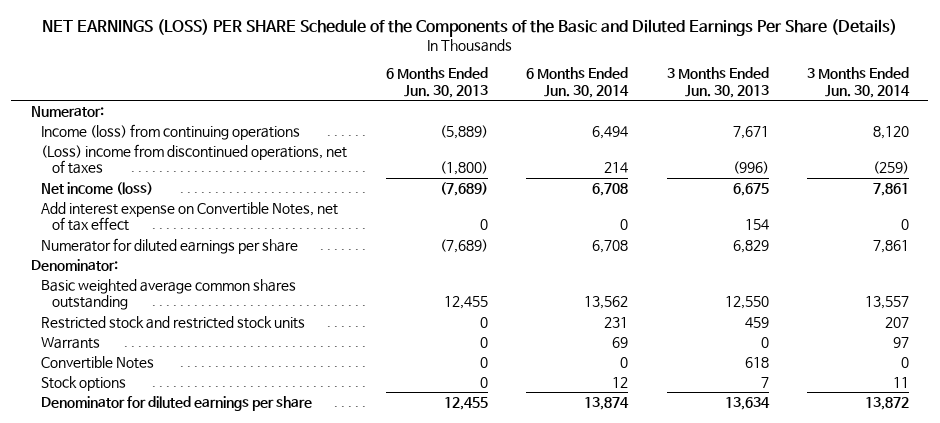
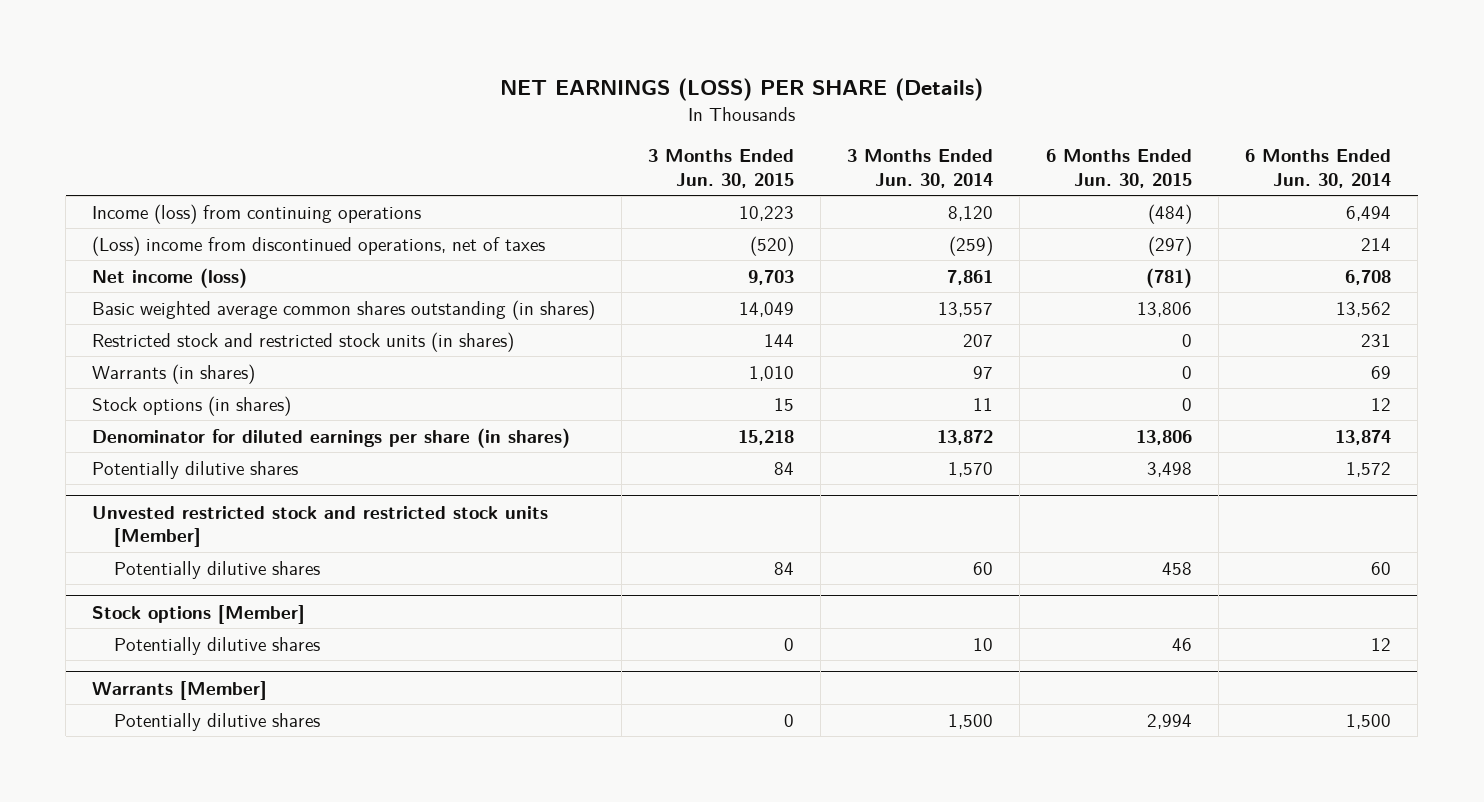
[41,19,897,38] NET EARNINGS (LOSS) PER SHARE Schedule of the Components of the Basic and Diluted Earnings Per Share (Details) -> [499,78,983,102] NET EARNINGS (LOSS) PER SHARE (Details)
[385,67,488,98] 6 Months Ended Jun. 30, 2013 -> none
[666,67,769,98] 3 Months Ended Jun. 30, 2013 -> none
none -> [648,149,795,188] 3 Months Ended Jun. 30, 2015
none -> [1046,149,1193,188] 6 Months Ended Jun. 30, 2015
[30,106,104,118] Numerator: -> none
[41,202,339,232] Add interest expense on Convertible Notes, net of tax effect -> none
[41,238,299,255] Numerator for diluted earnings per share -> none
[30,259,118,272] Denominator: -> none
[41,356,155,370] Convertible Notes -> none
[41,279,297,311] Basic weighted average common shares outstanding -> [92,299,596,320] Basic weighted average common shares outstanding (in shares)
[41,316,306,330] Restricted stock and restricted stock units -> [92,331,515,352] Restricted stock and restricted stock units (in shares)
[41,337,101,350] Warrants -> [92,363,256,384] Warrants (in shares)
[41,376,127,392] Stock options -> [92,395,292,416] Stock options (in shares)
[41,396,313,412] Denominator for diluted earnings per share -> [92,427,571,448] Denominator for diluted earnings per share (in shares)
none -> [92,460,299,479] Potentially dilutive shares
none -> [92,505,549,548] Unvested restricted stock and restricted stock units [Member]
none -> [113,560,320,579] Potentially dilutive shares
none -> [92,604,306,624] Stock options [Member]
none -> [113,636,320,655] Potentially dilutive shares
none -> [92,680,268,700] Warrants [Member]
none -> [113,712,320,731] Potentially dilutive shares

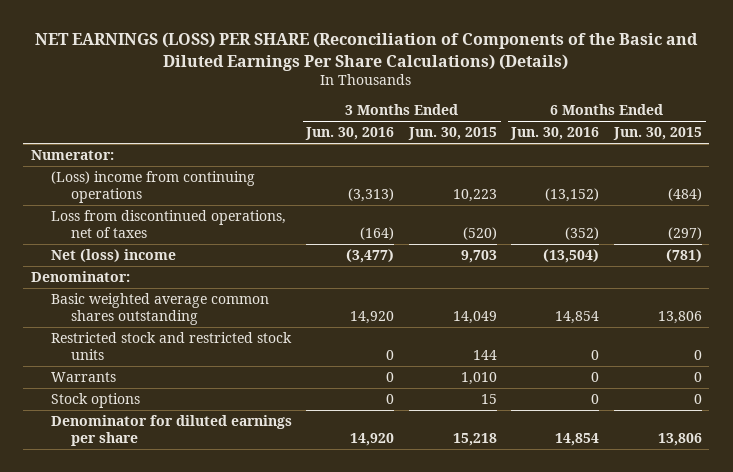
[499,78,983,102] NET EARNINGS (LOSS) PER SHARE (Details) -> [35,31,699,71] NET EARNINGS (LOSS) PER SHARE (Reconciliation of Components of the Basic and Diluted Earnings Per Share Calculations) (Details)
[847,149,994,188] 3 Months Ended Jun. 30, 2014 -> none
[1245,149,1392,188] 6 Months Ended Jun. 30, 2014 -> none
none -> [305,127,395,141] Jun. 30, 2016
none -> [510,127,600,141] Jun. 30, 2016
[92,460,299,479] Potentially dilutive shares -> none
[92,505,549,548] Unvested restricted stock and restricted stock units [Member] -> none
[113,560,320,579] Potentially dilutive shares -> none
[92,604,306,624] Stock options [Member] -> none
[113,636,320,655] Potentially dilutive shares -> none
[92,680,268,700] Warrants [Member] -> none
[113,712,320,731] Potentially dilutive shares -> none
none -> [30,149,114,160] Numerator:
[92,203,422,224] Income (loss) from continuing operations -> [50,170,255,204] (Loss) income from continuing operations
[92,235,546,256] (Loss) income from discontinued operations, net of taxes -> [50,209,286,239] Loss from discontinued operations, net of taxes
[92,267,248,288] Net income (loss) -> [50,248,176,262] Net (loss) income
none -> [30,270,130,282] Denominator:
[92,299,596,320] Basic weighted average common shares outstanding (in shares) -> [50,292,269,326] Basic weighted average common shares outstanding
[92,331,515,352] Restricted stock and restricted stock units (in shares) -> [50,331,292,361] Restricted stock and restricted stock units
[92,363,256,384] Warrants (in shares) -> [50,371,116,382] Warrants
[92,395,292,416] Stock options (in shares) -> [50,392,140,408] Stock options
[92,427,571,448] Denominator for diluted earnings per share (in shares) -> [50,414,292,447] Denominator for diluted earnings per share

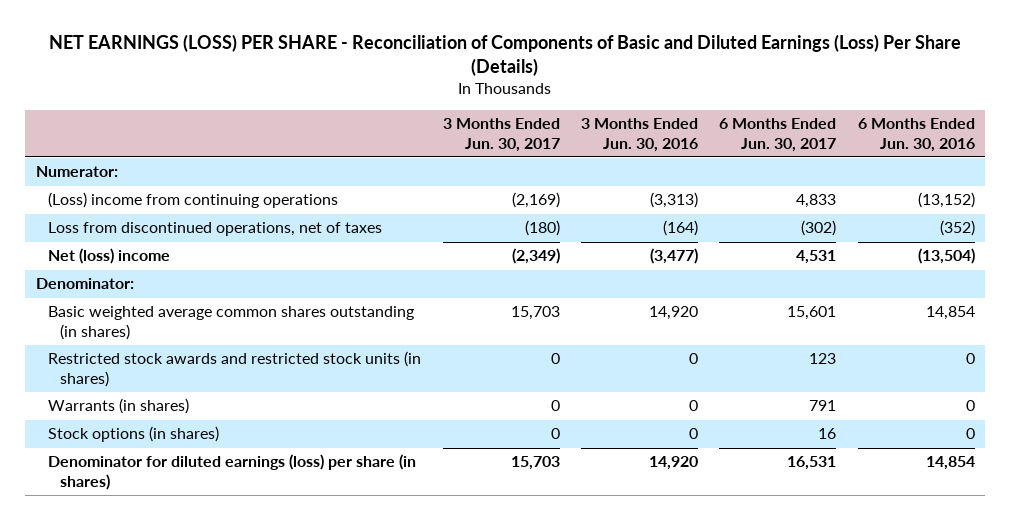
[35,31,699,71] NET EARNINGS (LOSS) PER SHARE (Reconciliation of Components of the Basic and Diluted Earnings Per Share Calculations) (Details) -> [49,34,962,77] NET EARNINGS (LOSS) PER SHARE - Reconciliation of Components of Basic and Diluted Earnings (Loss) Per Share (Details)
[407,127,497,141] Jun. 30, 2015 -> none
[612,127,702,141] Jun. 30, 2015 -> none
none -> [442,117,560,152] 3 Months Ended Jun. 30, 2017
none -> [719,117,837,152] 6 Months Ended Jun. 30, 2017
[50,292,269,326] Basic weighted average common shares outstanding -> [48,306,415,340] Basic weighted average common shares outstanding (in shares)
[50,331,292,361] Restricted stock and restricted stock units -> [48,351,422,387] Restricted stock awards and restricted stock units (in shares)
[50,371,116,382] Warrants -> [48,398,190,415] Warrants (in shares)
[50,392,140,408] Stock options -> [48,426,220,443] Stock options (in shares)
[50,414,292,447] Denominator for diluted earnings per share -> [48,454,417,490] Denominator for diluted earnings (loss) per share (in shares)

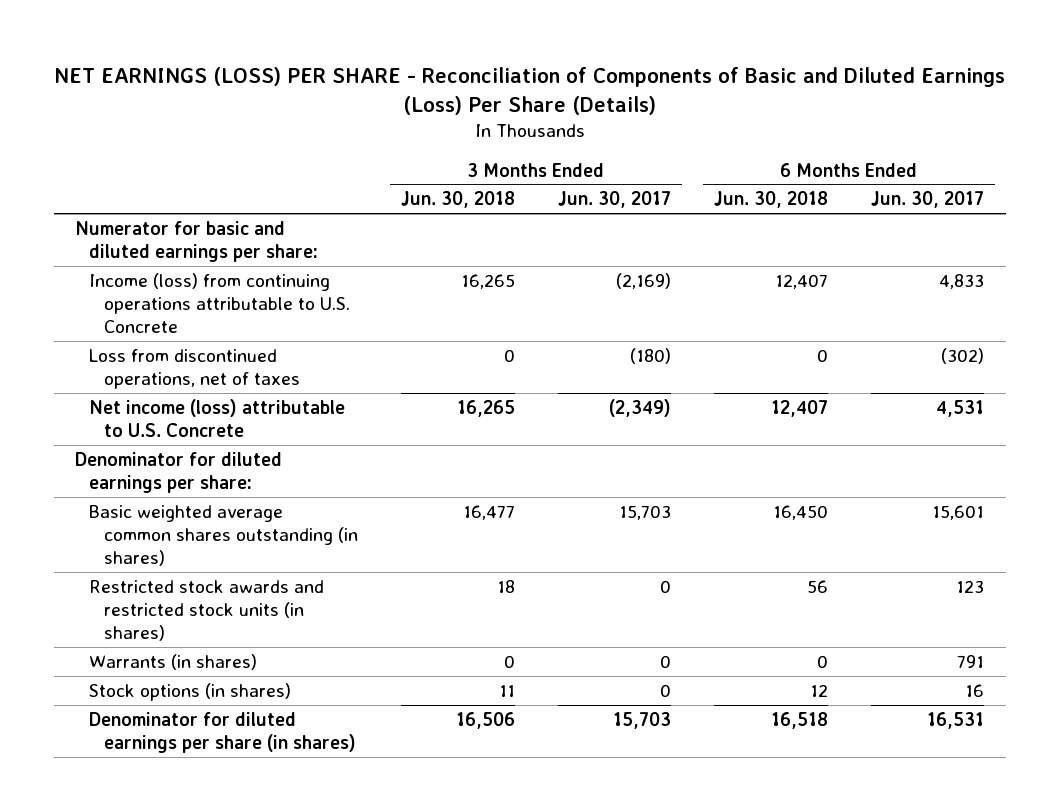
[580,117,698,152] 3 Months Ended Jun. 30, 2016 -> none
[857,117,975,152] 6 Months Ended Jun. 30, 2016 -> none
none -> [400,191,515,209] Jun. 30, 2018
none -> [713,191,828,209] Jun. 30, 2018
[36,166,119,178] Numerator: -> [75,220,319,262] Numerator for basic and diluted earnings per share:
[48,192,339,209] (Loss) income from continuing operations -> [89,272,350,333] Income (loss) from continuing operations attributable to U.S. Concrete
[48,248,171,265] Net (loss) income -> [89,398,346,437] Net income (loss) attributable to U.S. Concrete
[36,278,135,290] Denominator: -> [75,451,283,493] Denominator for diluted earnings per share:
[48,454,417,490] Denominator for diluted earnings (loss) per share (in shares) -> [89,711,356,753] Denominator for diluted earnings per share (in shares)

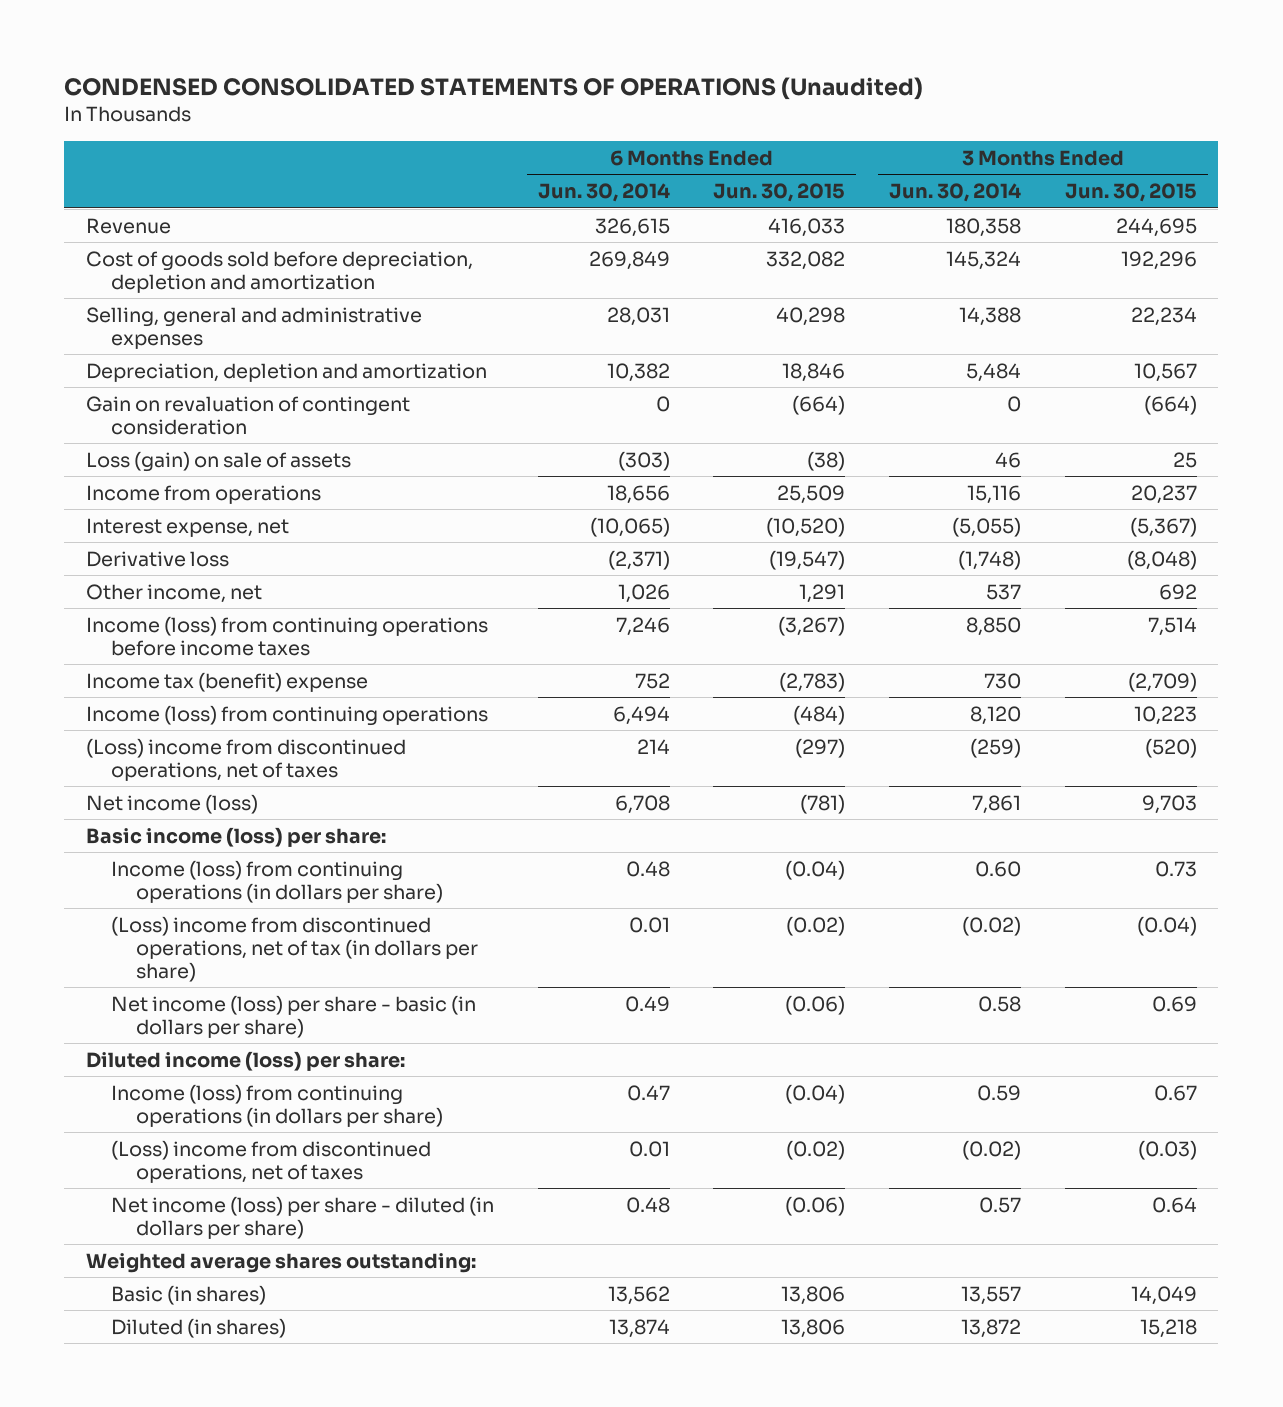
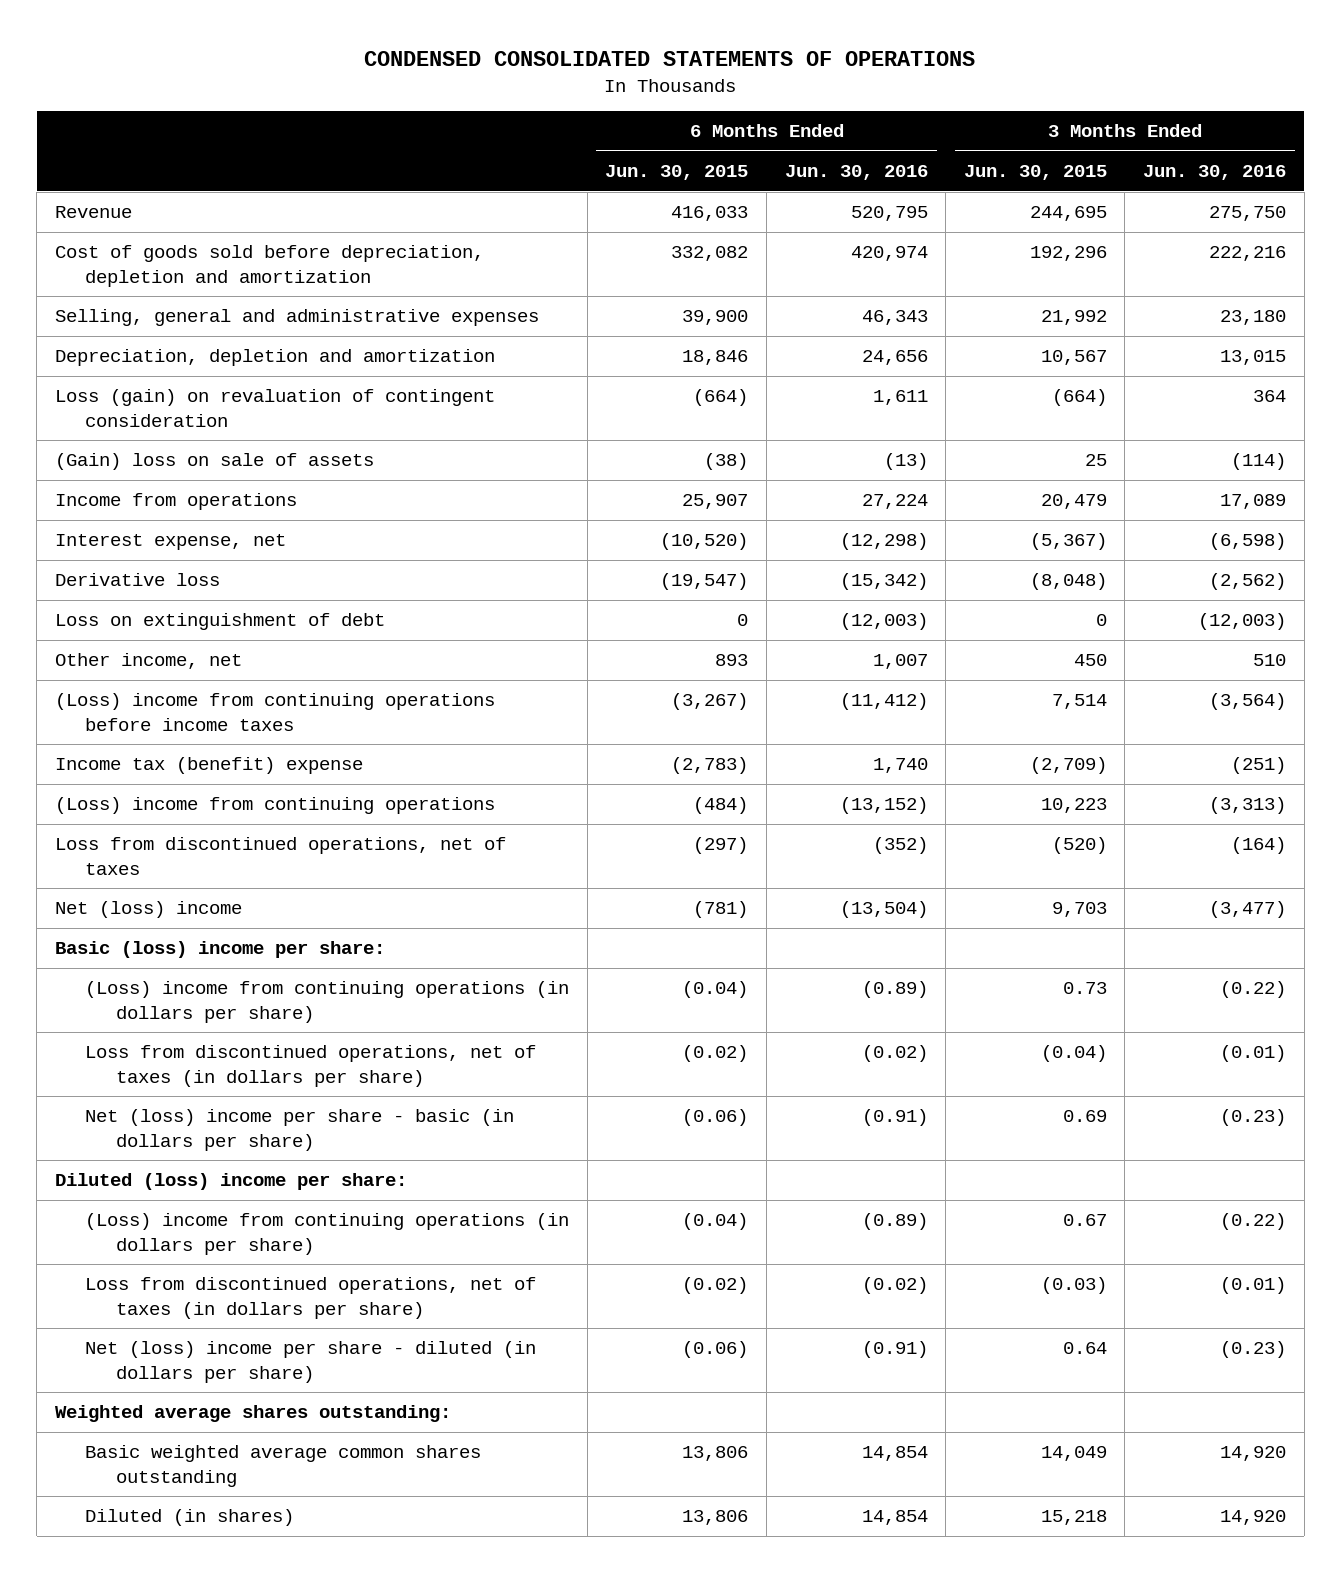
[64,76,924,100] CONDENSED CONSOLIDATED STATEMENTS OF OPERATIONS (Unaudited) -> [364,51,976,67] CONDENSED CONSOLIDATED STATEMENTS OF OPERATIONS
[537,183,670,203] Jun. 30, 2014 -> none
[889,183,1022,203] Jun. 30, 2014 -> none
none -> [784,165,928,181] Jun. 30, 2016
none -> [1143,165,1287,181] Jun. 30, 2016
[776,306,846,326] 40,298 -> [682,310,749,326] 39,900
[1130,306,1197,326] 22,234 -> [1040,310,1107,326] 21,992
[86,395,411,435] Gain on revaluation of contingent consideration -> [54,389,495,427] Loss (gain) on revaluation of contingent consideration
[86,450,352,472] Loss (gain) on sale of assets -> [54,453,374,471] (Gain) loss on sale of assets
[777,484,846,504] 25,509 -> [682,494,749,510] 25,907
[1130,484,1197,504] 20,237 -> [1040,494,1107,510] 20,479
none -> [54,613,385,631] Loss on extinguishment of debt
[799,583,846,603] 1,291 -> [715,654,749,667] 893
[1158,583,1197,600] 692 -> [1073,654,1107,667] 450
[86,615,489,656] Income (loss) from continuing operations before income taxes -> [54,693,495,731] (Loss) income from continuing operations before income taxes
[86,704,489,726] Income (loss) from continuing operations -> [54,797,495,815] (Loss) income from continuing operations
[86,737,407,781] (Loss) income from discontinued operations, net of taxes -> [54,837,506,875] Loss from discontinued operations, net of taxes
[86,793,259,814] Net income (loss) -> [54,901,242,919] Net (loss) income
[86,826,387,847] Basic income (loss) per share: -> [54,941,385,959] Basic (loss) income per share:
[111,859,444,903] Income (loss) from continuing operations (in dollars per share) -> [85,981,570,1023] (Loss) income from continuing operations (in dollars per share)
[111,915,479,982] (Loss) income from discontinued operations, net of tax (in dollars per share) -> [85,1045,537,1087] Loss from discontinued operations, net of taxes (in dollars per share)
[111,994,477,1038] Net income (loss) per share - basic (in dollars per share) -> [85,1109,515,1151] Net (loss) income per share - basic (in dollars per share)
[86,1050,406,1071] Diluted income (loss) per share: -> [54,1173,407,1191] Diluted (loss) income per share:
[111,1083,444,1127] Income (loss) from continuing operations (in dollars per share) -> [85,1213,570,1255] (Loss) income from continuing operations (in dollars per share)
[111,1139,432,1183] (Loss) income from discontinued operations, net of taxes -> [85,1277,537,1319] Loss from discontinued operations, net of taxes (in dollars per share)
[111,1195,495,1239] Net income (loss) per share - diluted (in dollars per share) -> [85,1341,537,1383] Net (loss) income per share - diluted (in dollars per share)
[111,1284,267,1305] Basic (in shares) -> [85,1445,482,1487] Basic weighted average common shares outstanding

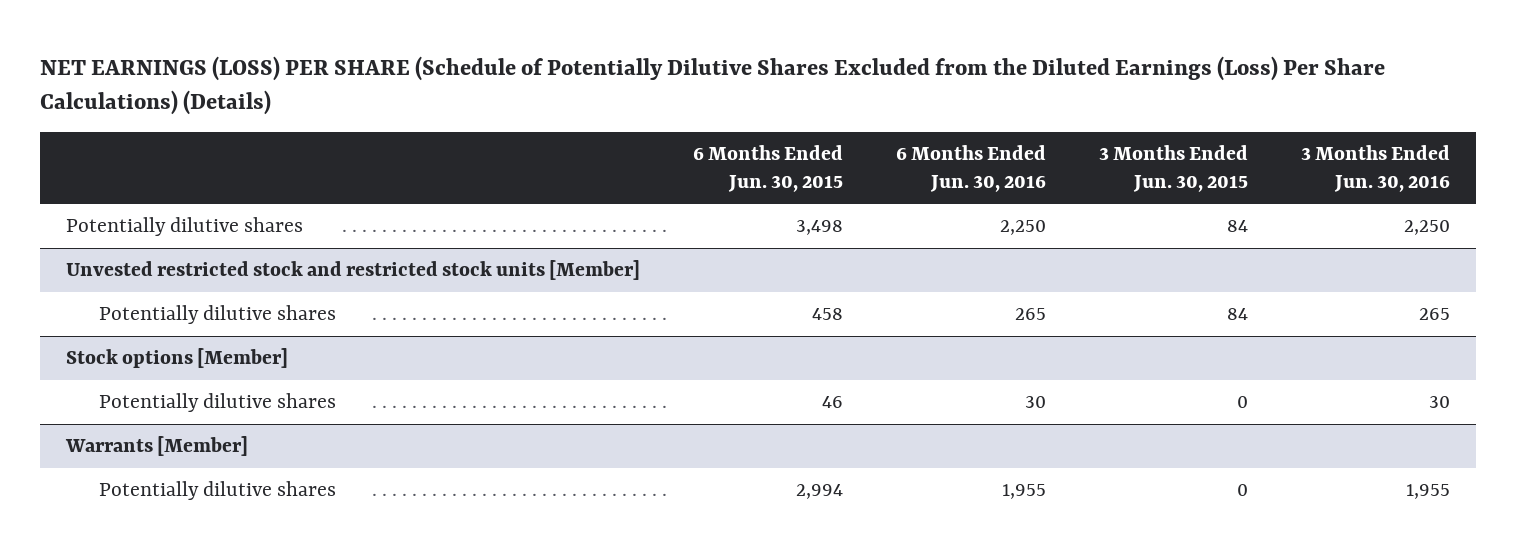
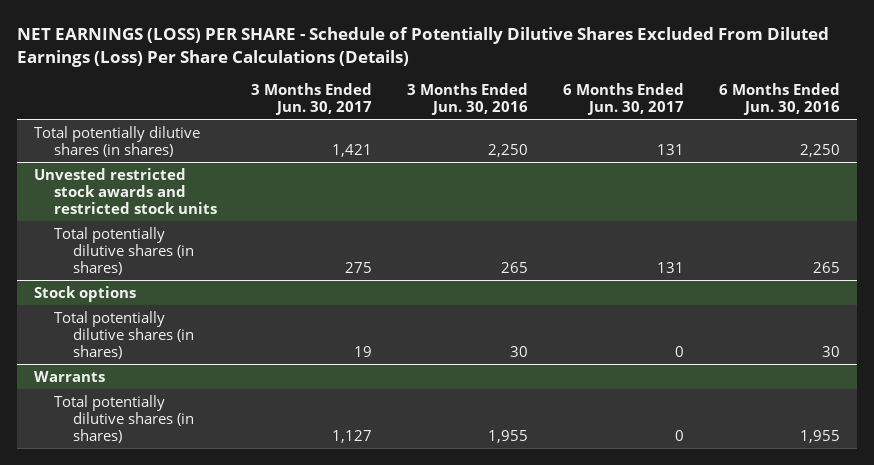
[39,55,1385,116] NET EARNINGS (LOSS) PER SHARE (Schedule of Potentially Dilutive Shares Excluded from the Diluted Earnings (Loss) Per Share Calculations) (Details) -> [16,26,829,67] NET EARNINGS (LOSS) PER SHARE - Schedule of Potentially Dilutive Shares Excluded From Diluted Earnings (Loss) Per Share Calculations (Details)
[693,144,844,192] 6 Months Ended Jun. 30, 2015 -> none
[1098,144,1248,192] 3 Months Ended Jun. 30, 2015 -> none
none -> [251,83,373,116] 3 Months Ended Jun. 30, 2017
none -> [562,83,684,116] 6 Months Ended Jun. 30, 2017
[66,217,304,237] Potentially dilutive shares -> [34,125,201,157] Total potentially dilutive shares (in shares)
[66,260,641,281] Unvested restricted stock and restricted stock units [Member] -> [34,167,217,214] Unvested restricted stock awards and restricted stock units
[99,305,337,325] Potentially dilutive shares -> [53,226,195,275] Total potentially dilutive shares (in shares)
[66,348,289,369] Stock options [Member] -> [34,285,137,302] Stock options
[99,393,337,413] Potentially dilutive shares -> [53,310,195,359] Total potentially dilutive shares (in shares)
[65,436,249,457] Warrants [Member] -> [34,370,106,382] Warrants
[99,481,337,501] Potentially dilutive shares -> [53,394,195,443] Total potentially dilutive shares (in shares)

